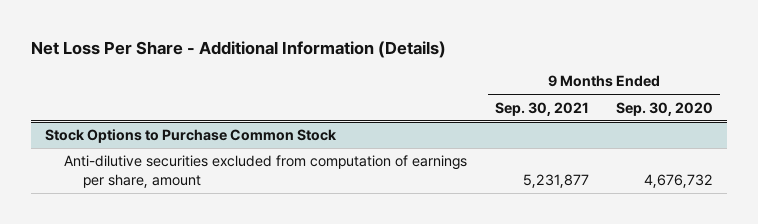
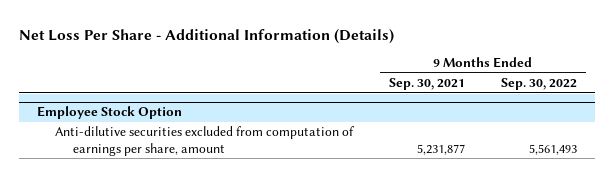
[616,101,714,116] Sep. 30, 2020 -> none
none -> [500,78,577,91] Sep. 30, 2022
[44,129,337,144] Stock Options to Purchase Common Stock -> [36,106,182,120] Employee Stock Option

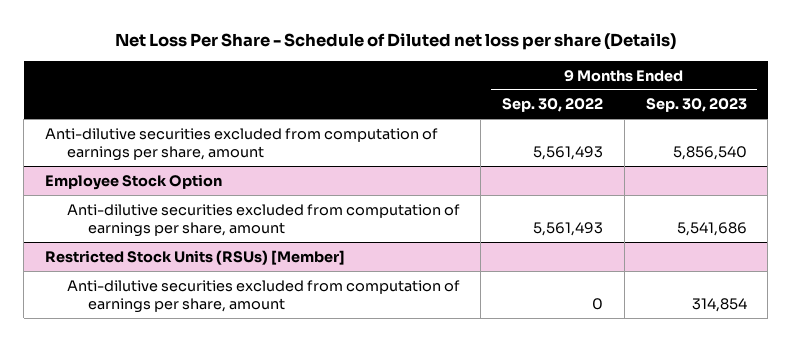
[18,28,394,44] Net Loss Per Share - Additional Information (Details) -> [114,33,676,51] Net Loss Per Share - Schedule of Diluted net loss per share (Details)
[388,78,465,91] Sep. 30, 2021 -> none
none -> [645,98,747,113] Sep. 30, 2023
none -> [44,127,438,161] Anti-dilutive securities excluded from computation of earnings per share, amount
none -> [44,249,345,265] Restricted Stock Units (RSUs) [Member]
none -> [66,279,460,313] Anti-dilutive securities excluded from computation of earnings per share, amount

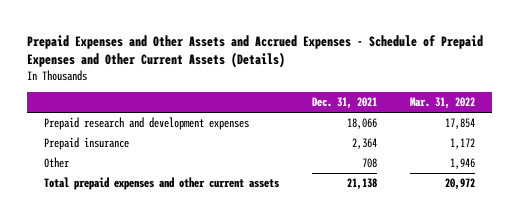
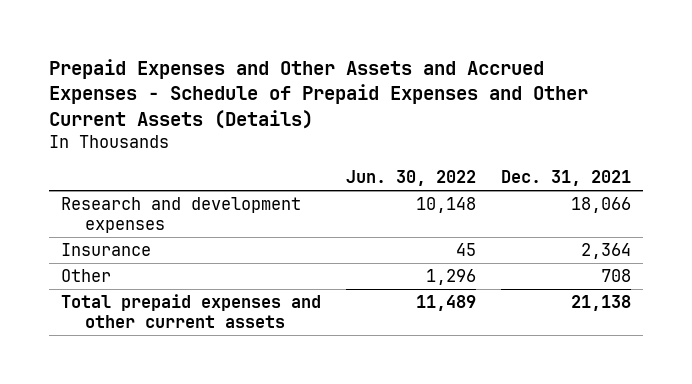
[410,97,476,110] Mar. 31, 2022 -> none
none -> [345,170,476,187] Jun. 30, 2022
[43,117,249,131] Prepaid research and development expenses -> [61,197,302,233] Research and development expenses
[43,137,129,151] Prepaid insurance -> [61,243,152,257] Insurance

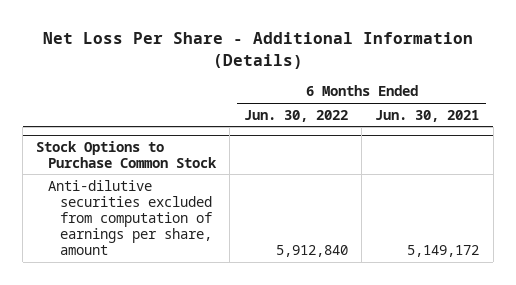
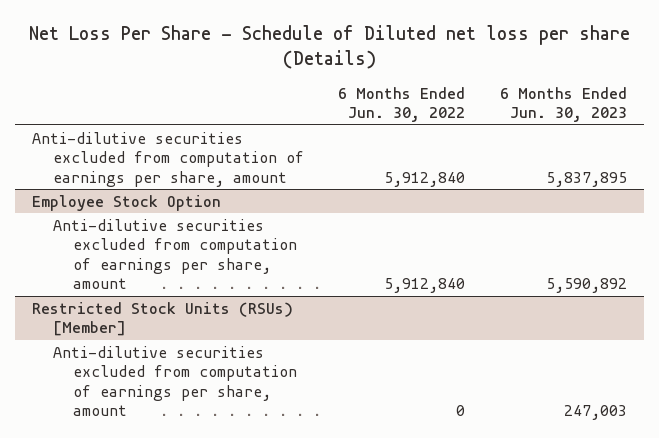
[42,32,473,69] Net Loss Per Share - Additional Information (Details) -> [28,24,630,69] Net Loss Per Share - Schedule of Diluted net loss per share (Details)
[375,109,480,122] Jun. 30, 2021 -> none
none -> [499,86,627,123] 6 Months Ended Jun. 30, 2023
[36,140,218,168] Stock Options to Purchase Common Stock -> none
none -> [32,194,222,211] Employee Stock Option
none -> [52,218,297,290] Anti-dilutive securities excluded from computation of earnings per share, amount
none -> [32,301,294,337] Restricted Stock Units (RSUs) [Member]
none -> [52,345,297,417] Anti-dilutive securities excluded from computation of earnings per share, amount

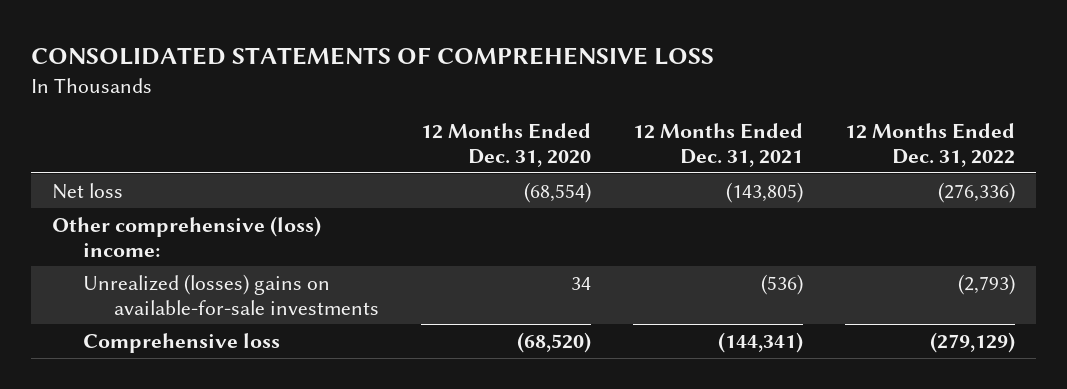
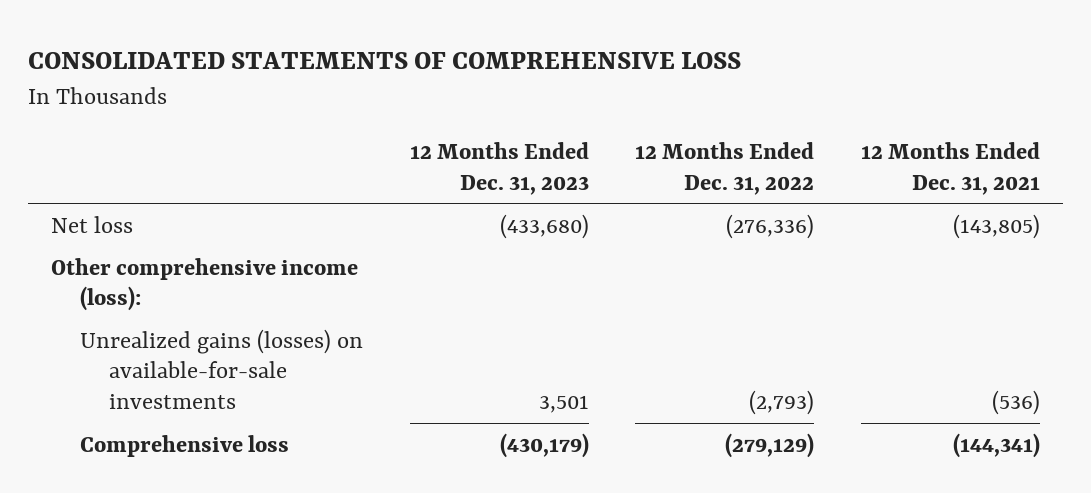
[420,123,591,167] 12 Months Ended Dec. 31, 2020 -> none
none -> [409,141,589,195] 12 Months Ended Dec. 31, 2023
[52,215,322,257] Other comprehensive (loss) income: -> [51,257,359,312] Other comprehensive income (loss):
[83,273,379,315] Unrealized (losses) gains on available-for-sale investments -> [80,328,364,410] Unrealized gains (losses) on available-for-sale investments

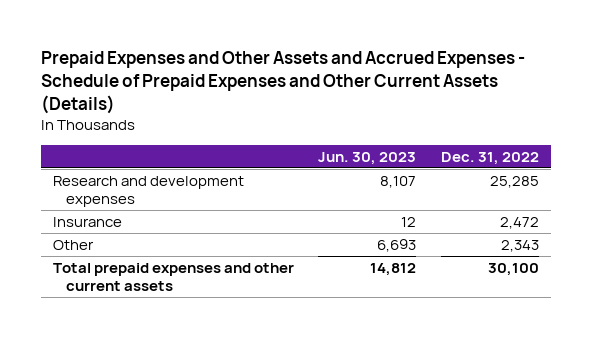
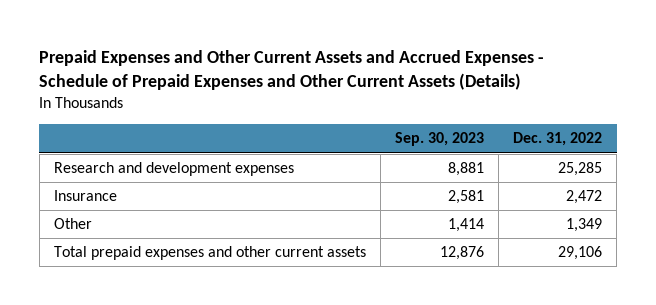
[41,51,526,115] Prepaid Expenses and Other Assets and Accrued Expenses - Schedule of Prepaid Expenses and Other Current Assets (Details) -> [39,50,545,91] Prepaid Expenses and Other Current Assets and Accrued Expenses - Schedule of Prepaid Expenses and Other Current Assets (Details)
[318,151,417,165] Jun. 30, 2023 -> none
none -> [394,132,484,147] Sep. 30, 2023
[500,239,539,252] 2,343 -> [565,218,602,233] 1,349
[487,262,539,276] 30,100 -> [557,246,602,261] 29,106

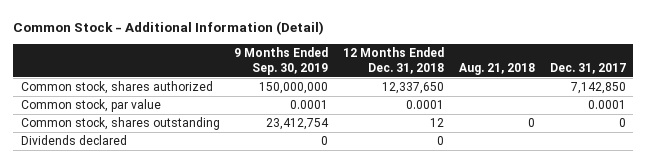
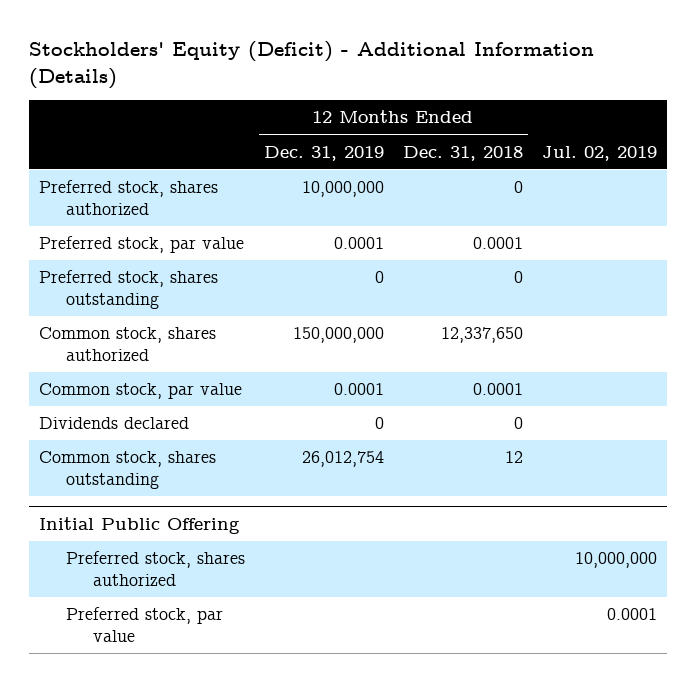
[13,20,325,35] Common Stock - Additional Information (Detail) -> [28,40,594,89] Stockholders' Equity (Deficit) - Additional Information (Details)
[234,46,329,76] 9 Months Ended Sep. 30, 2019 -> none
[458,63,535,76] Aug. 21, 2018 -> none
[549,63,626,75] Dec. 31, 2017 -> none
none -> [263,145,384,161] Dec. 31, 2019
none -> [542,145,658,161] Jul. 02, 2019
none -> [38,180,218,215] Preferred stock, shares authorized
none -> [38,236,244,254] Preferred stock, par value
none -> [38,270,218,309] Preferred stock, shares outstanding
[20,117,220,131] Common stock, shares outstanding -> [38,451,216,489] Common stock, shares outstanding
none -> [38,516,240,534] Initial Public Offering
none -> [65,551,245,586] Preferred stock, shares authorized
none -> [65,607,223,642] Preferred stock, par value

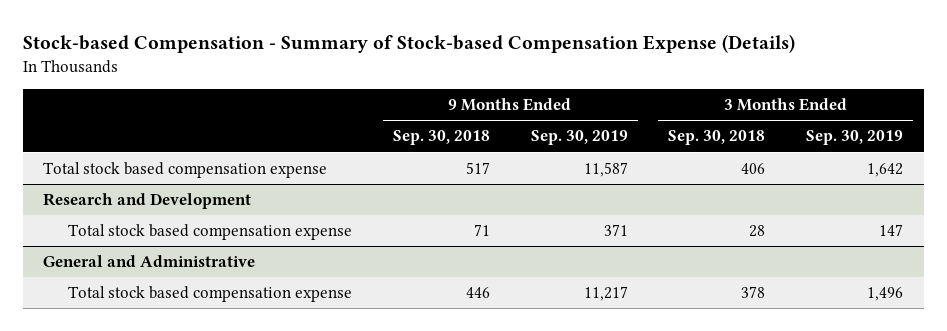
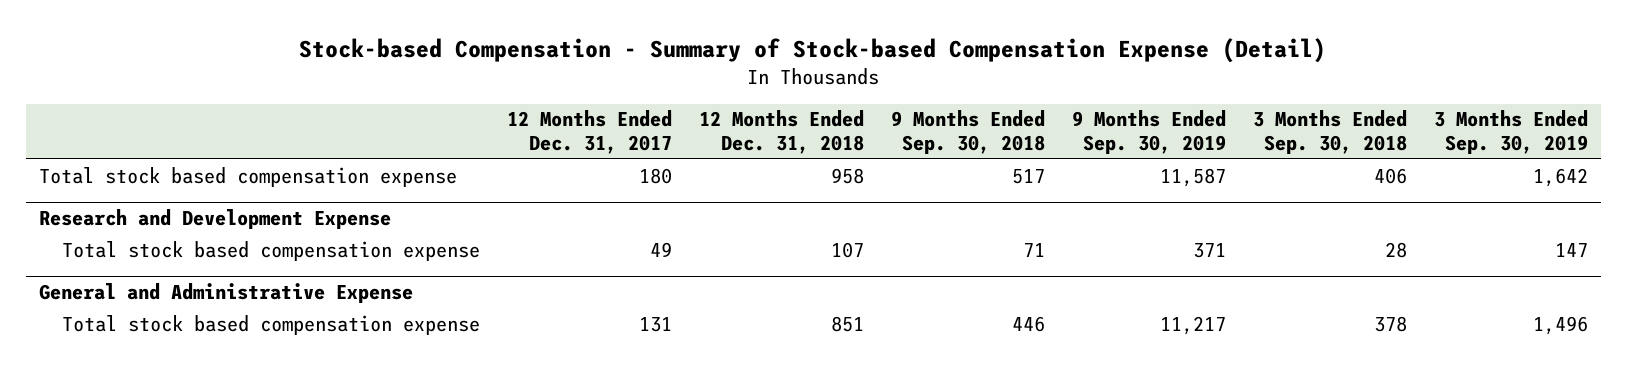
[23,34,796,54] Stock-based Compensation - Summary of Stock-based Compensation Expense (Details) -> [299,37,1327,63] Stock-based Compensation - Summary of Stock-based Compensation Expense (Detail)
none -> [506,110,672,155] 12 Months Ended Dec. 31, 2017
none -> [698,110,864,155] 12 Months Ended Dec. 31, 2018
[43,193,252,210] Research and Development -> [39,209,392,230] Research and Development Expense
[43,255,256,268] General and Administrative -> [39,283,414,304] General and Administrative Expense

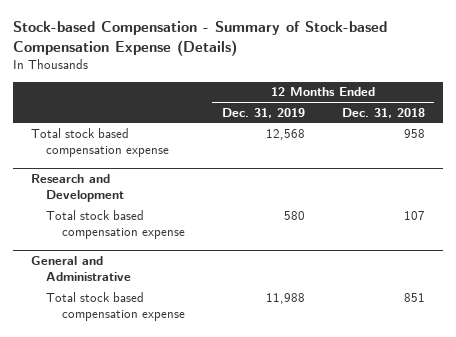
[299,37,1327,63] Stock-based Compensation - Summary of Stock-based Compensation Expense (Detail) -> [12,21,387,57] Stock-based Compensation - Summary of Stock-based Compensation Expense (Details)
[506,110,672,155] 12 Months Ended Dec. 31, 2017 -> none
[890,110,1045,155] 9 Months Ended Sep. 30, 2018 -> none
[1071,110,1226,155] 9 Months Ended Sep. 30, 2019 -> none
[1252,110,1407,155] 3 Months Ended Sep. 30, 2018 -> none
[1433,110,1588,155] 3 Months Ended Sep. 30, 2019 -> none
none -> [221,107,305,118] Dec. 31, 2019
[39,209,392,230] Research and Development Expense -> [31,173,125,202] Research and Development
[39,283,414,304] General and Administrative Expense -> [31,255,132,281] General and Administrative

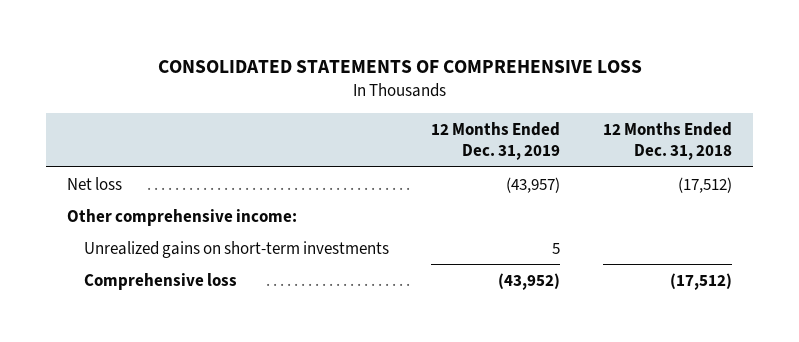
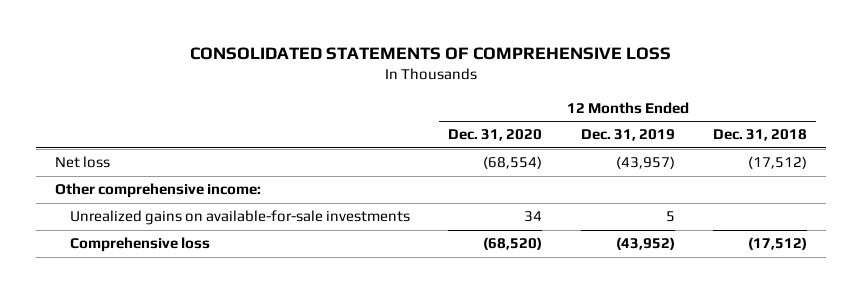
none -> [448,129,543,142] Dec. 31, 2020
[83,240,389,258] Unrealized gains on short-term investments -> none
none -> [70,210,411,226] Unrealized gains on available-for-sale investments

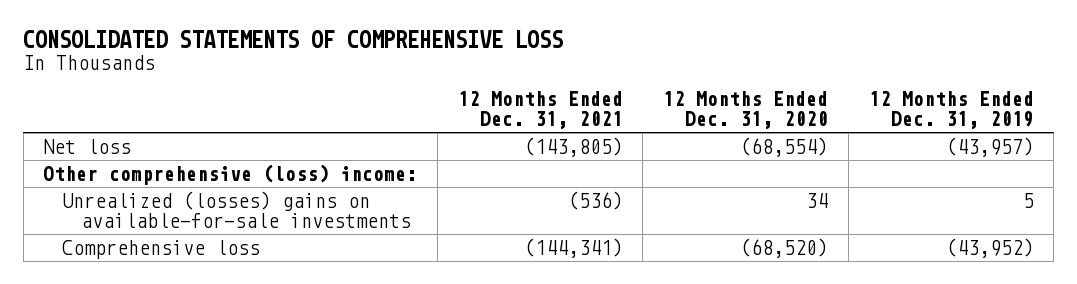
[712,129,807,142] Dec. 31, 2018 -> none
none -> [457,91,623,130] 12 Months Ended Dec. 31, 2021
[54,183,261,199] Other comprehensive income: -> [43,163,418,185] Other comprehensive (loss) income:
[70,210,411,226] Unrealized gains on available-for-sale investments -> [62,190,411,228] Unrealized (losses) gains on available-for-sale investments

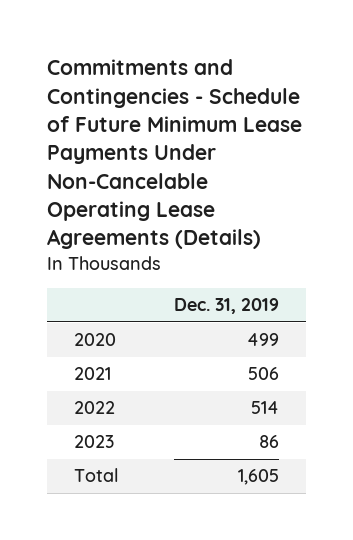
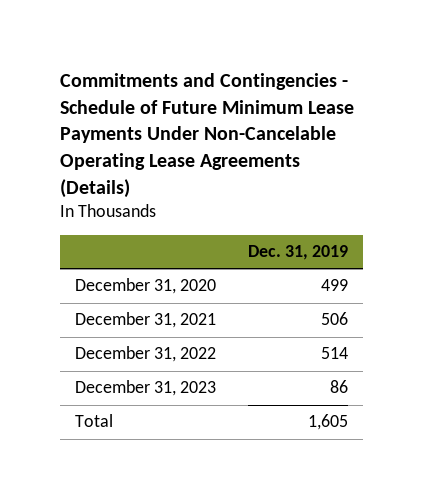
[74,333,117,347] 2020 -> [75,278,217,295] December 31, 2020
[74,367,112,381] 2021 -> [75,312,217,329] December 31, 2021
[74,401,116,415] 2022 -> [75,346,217,363] December 31, 2022
[74,435,115,449] 2023 -> [75,380,217,397] December 31, 2023

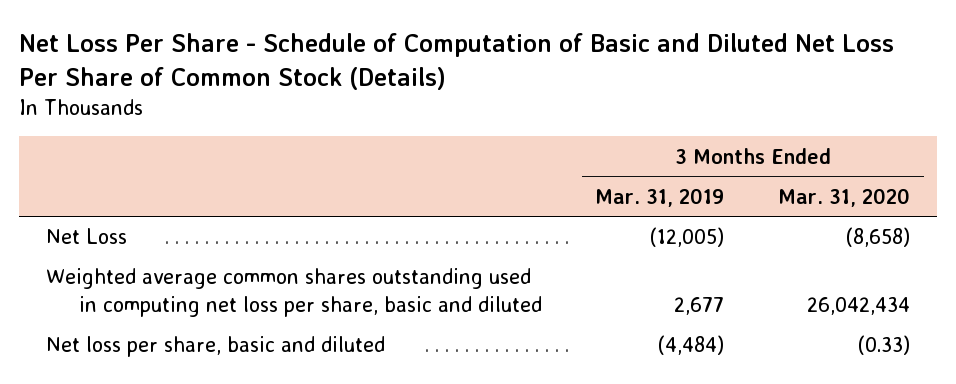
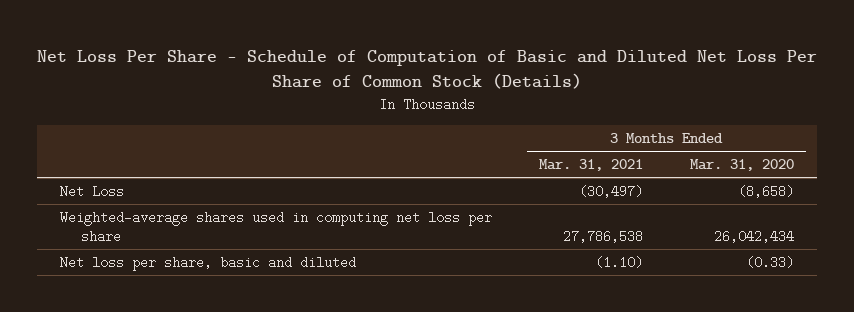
[595,187,725,207] Mar. 31, 2019 -> none
none -> [539,159,644,172] Mar. 31, 2021
[45,268,542,317] Weighted average common shares outstanding used in computing net loss per share, basic and diluted -> [60,210,493,243] Weighted-average shares used in computing net loss per share

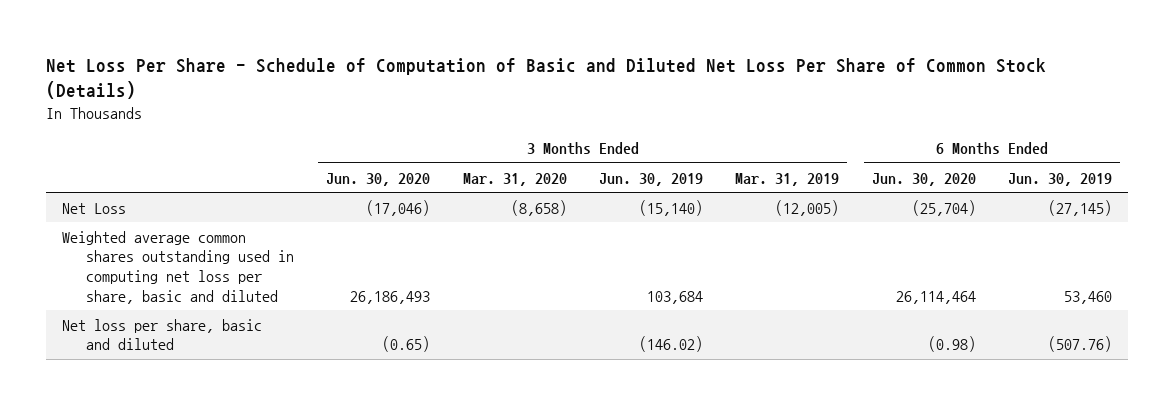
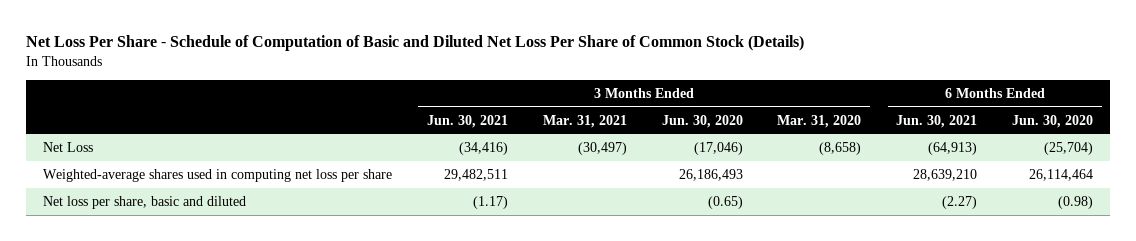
[598,172,703,186] Jun. 30, 2019 -> none
[735,172,840,186] Mar. 31, 2019 -> none
[1008,172,1113,186] Jun. 30, 2019 -> none
none -> [426,114,508,128] Jun. 30, 2021
none -> [542,114,627,128] Mar. 31, 2021
none -> [896,114,978,128] Jun. 30, 2021
[62,230,294,304] Weighted average common shares outstanding used in computing net loss per share, basic and diluted -> [43,168,393,182] Weighted-average shares used in computing net loss per share

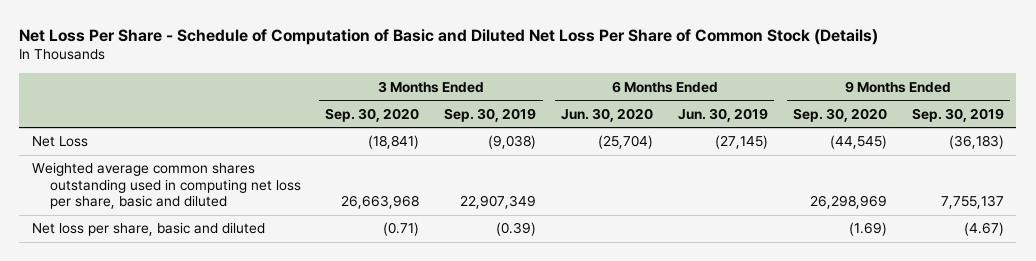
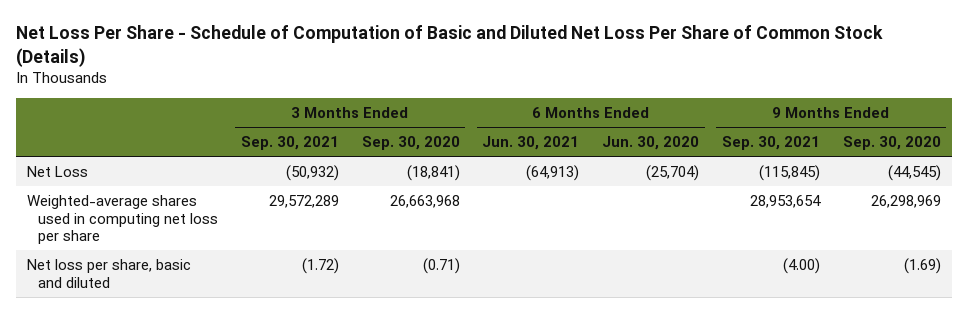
[444,107,537,122] Sep. 30, 2019 -> none
[678,107,769,122] Jun. 30, 2019 -> none
[911,107,1004,122] Sep. 30, 2019 -> none
none -> [240,136,339,151] Sep. 30, 2021
none -> [482,136,580,151] Jun. 30, 2021
none -> [721,136,820,151] Sep. 30, 2021
[31,162,301,210] Weighted average common shares outstanding used in computing net loss per share, basic and diluted -> [26,194,219,245] Weighted-average shares used in computing net loss per share

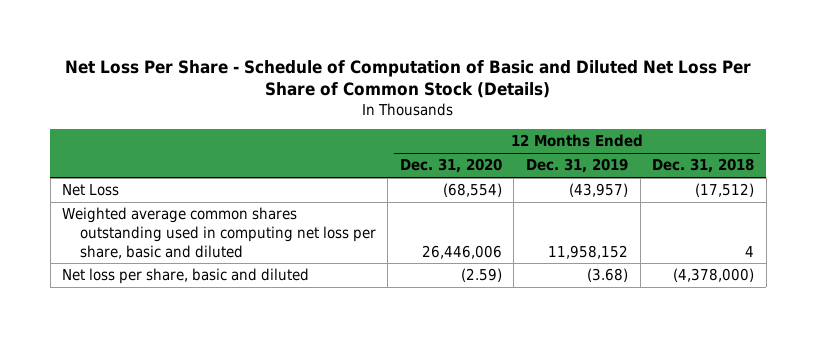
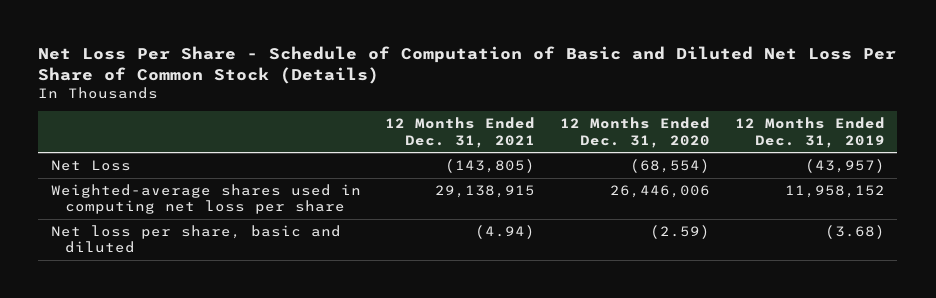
[652,158,755,174] Dec. 31, 2018 -> none
none -> [385,117,536,148] 12 Months Ended Dec. 31, 2021
[62,207,376,259] Weighted average common shares outstanding used in computing net loss per share, basic and diluted -> [50,183,361,215] Weighted-average shares used in computing net loss per share

